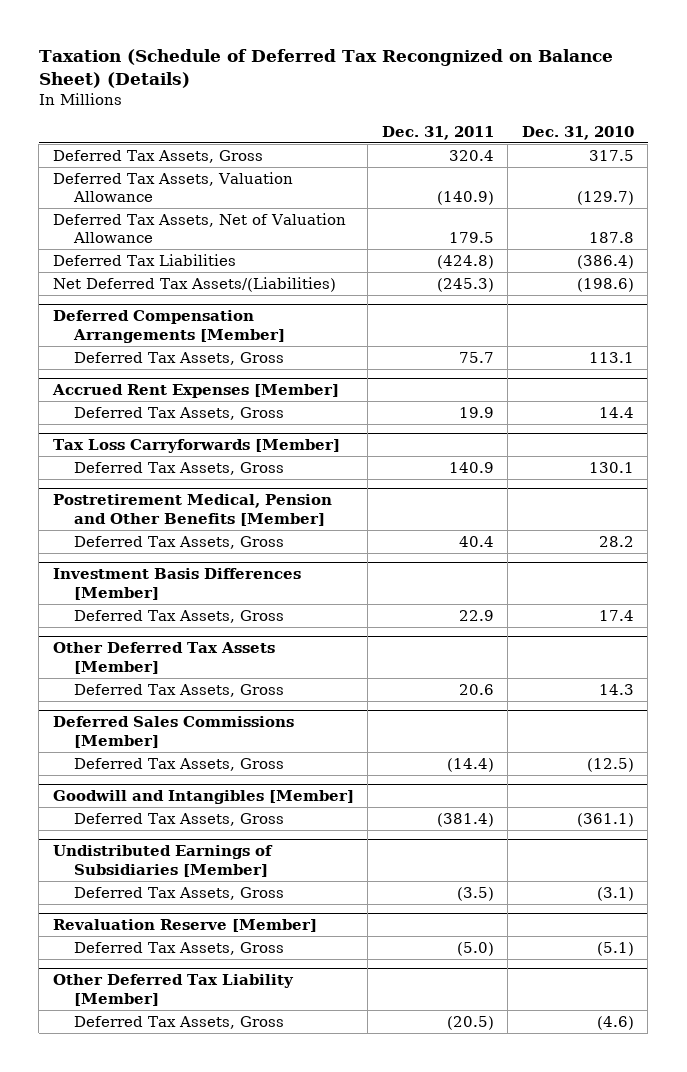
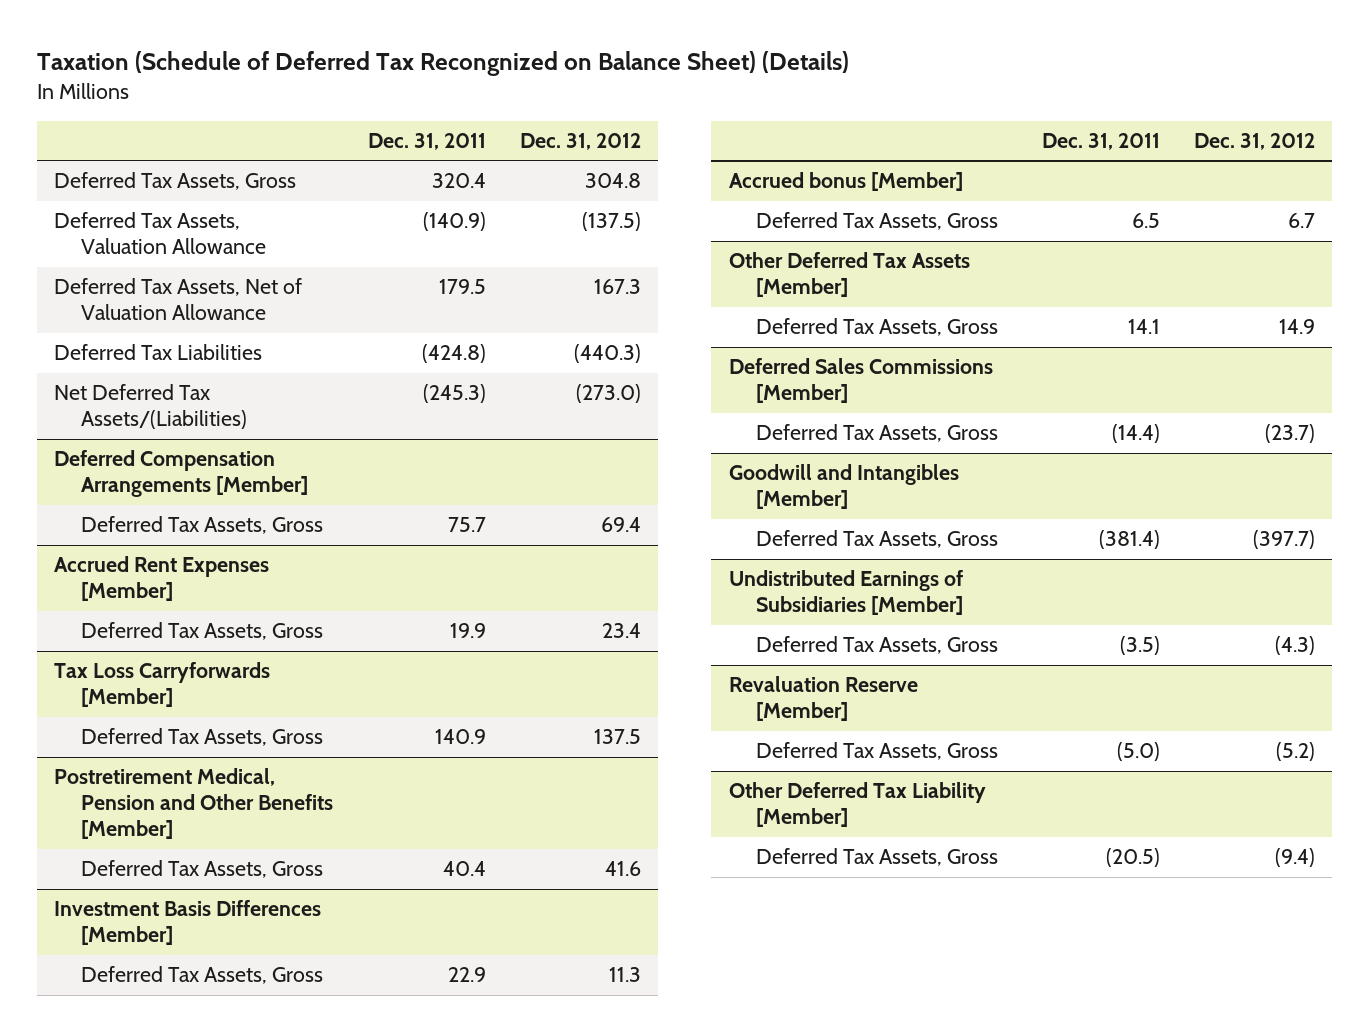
[521,125,634,140] Dec. 31, 2010 -> none
none -> [519,132,641,150] Dec. 31, 2012
none -> [728,172,963,192] Accrued bonus [Member]
none -> [755,212,998,231] Deferred Tax Assets, Gross
[458,683,494,695] 20.6 -> [1128,319,1161,335] 14.1

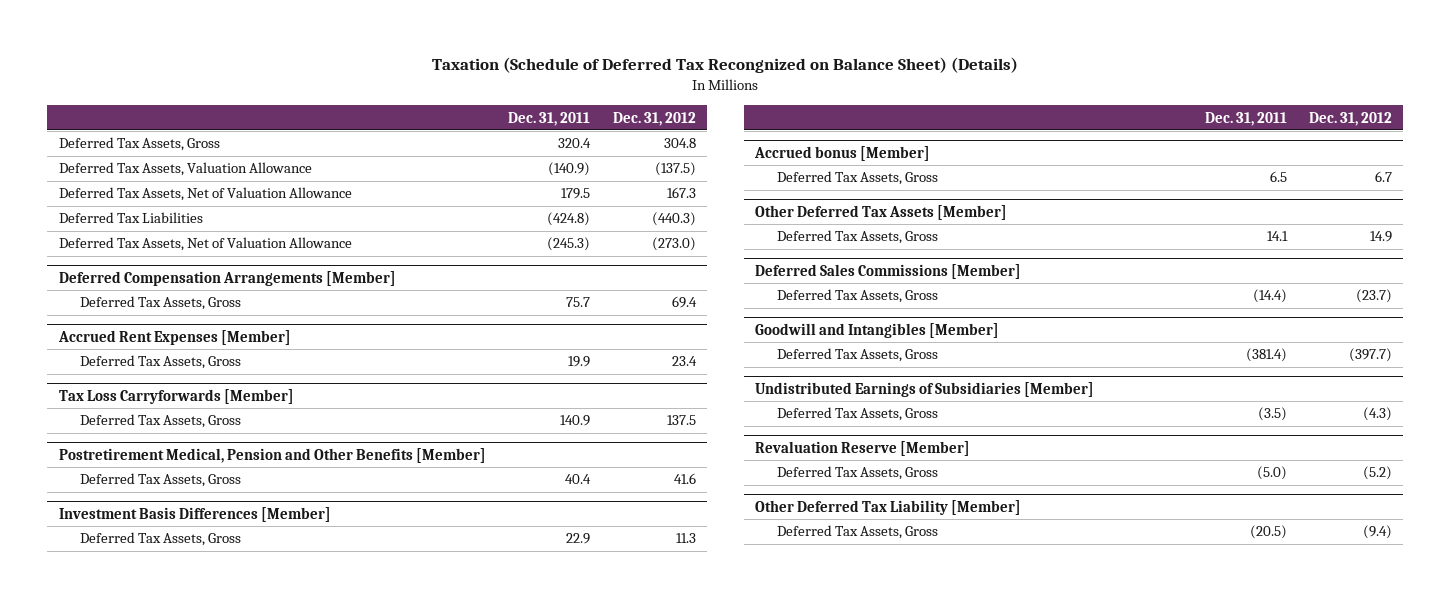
[54,384,248,430] Net Deferred Tax Assets/(Liabilities) -> [58,237,352,252] Deferred Tax Assets, Net of Valuation Allowance

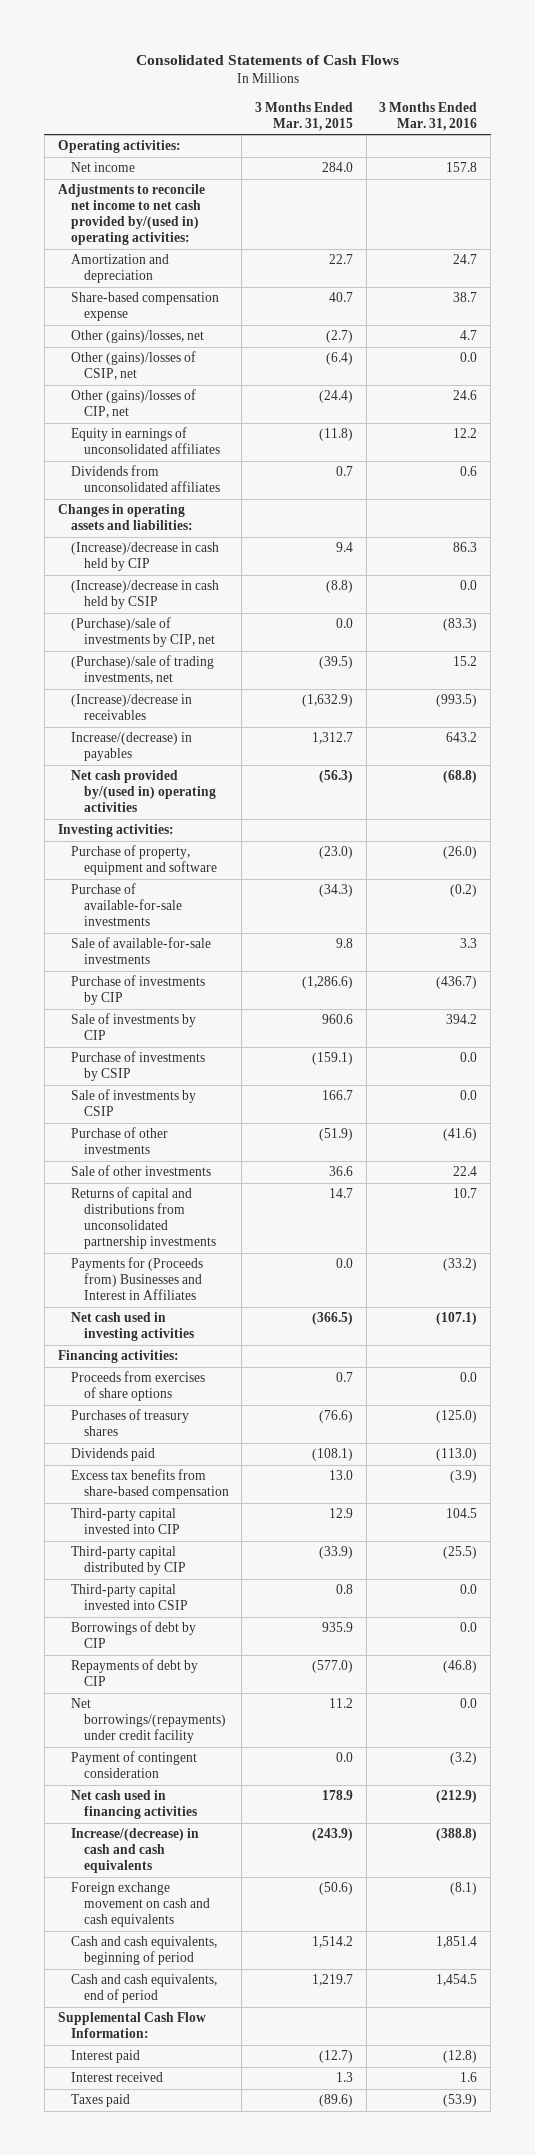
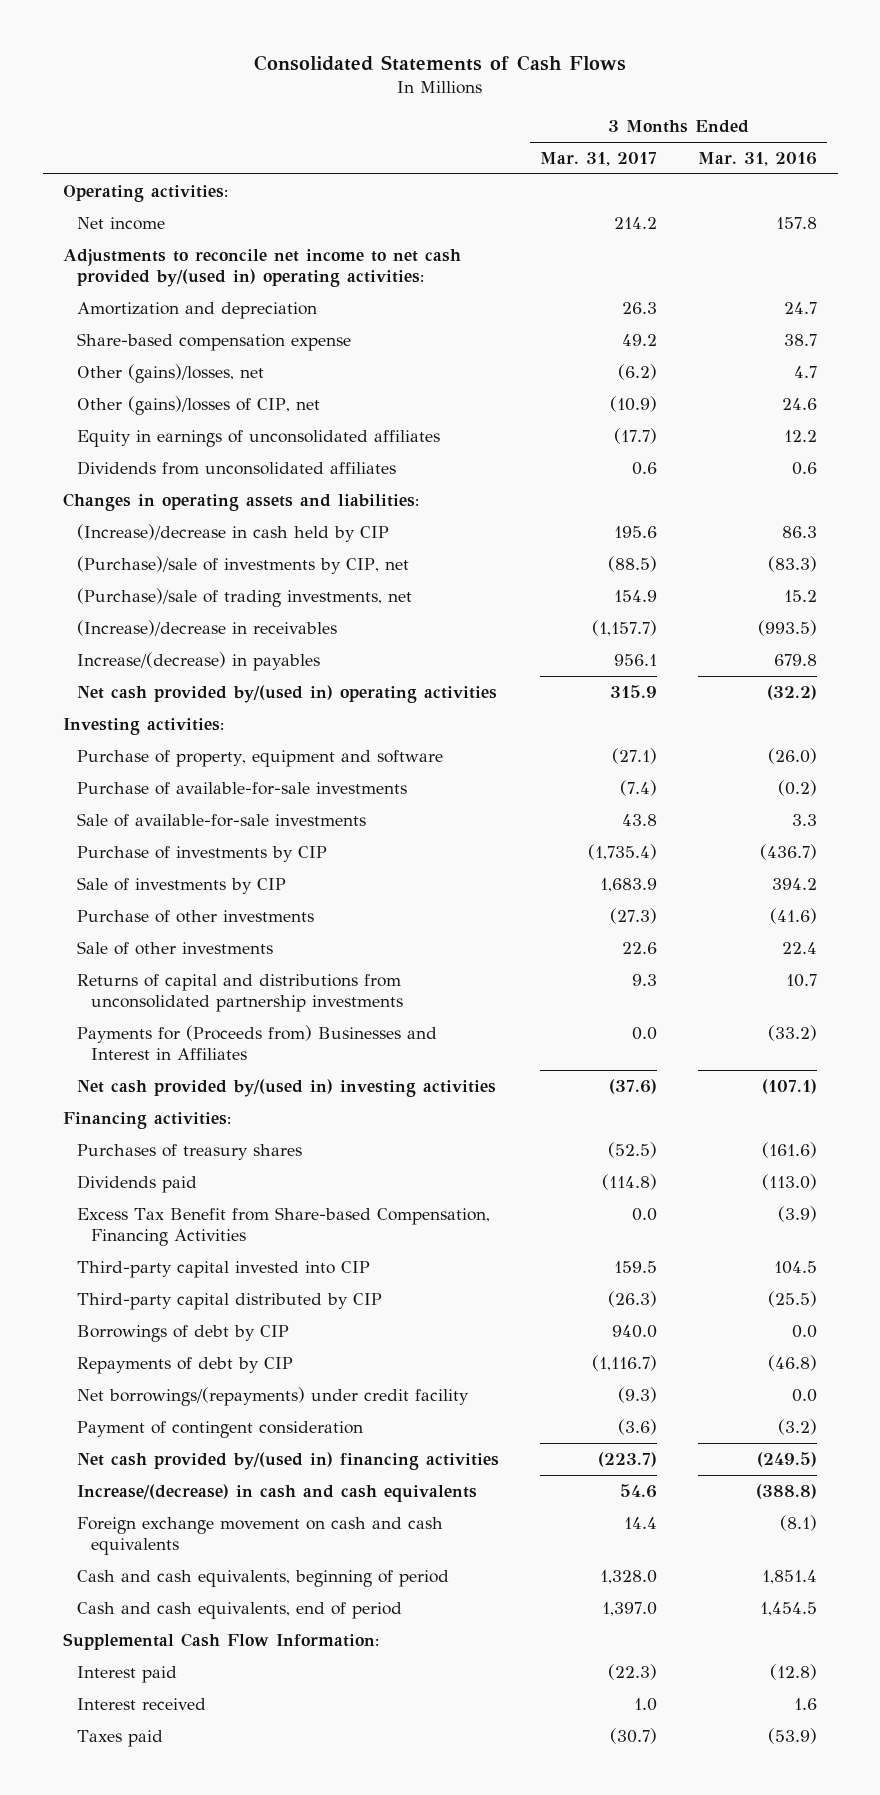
[254,101,353,131] 3 Months Ended Mar. 31, 2015 -> none
none -> [540,151,658,166] Mar. 31, 2017
[70,351,196,381] Other (gains)/losses of CSIP, net -> none
[70,580,219,610] (Increase)/decrease in cash held by CSIP -> none
[446,732,478,743] 643.2 -> [774,653,818,666] 679.8
[443,770,478,784] (68.8) -> [767,684,818,700] (32.2)
[70,1051,205,1082] Purchase of investments by CSIP -> none
[70,1089,196,1117] Sale of investments by CSIP -> none
[70,1312,194,1342] Net cash used in investing activities -> [77,1078,497,1097] Net cash provided by/(used in) investing activities
[70,1371,205,1402] Proceeds from exercises of share options -> none
[436,1410,478,1424] (125.0) -> [762,1141,818,1158] (161.6)
[70,1469,229,1500] Excess tax benefits from share-based compensation -> [77,1206,491,1246] Excess Tax Benefit from Share-based Compensation, Financing Activities
[70,1584,188,1611] Third-party capital invested into CSIP -> none
[70,1790,197,1820] Net cash used in financing activities -> [77,1451,500,1470] Net cash provided by/(used in) financing activities
[436,1790,478,1804] (212.9) -> [757,1451,818,1467] (249.5)

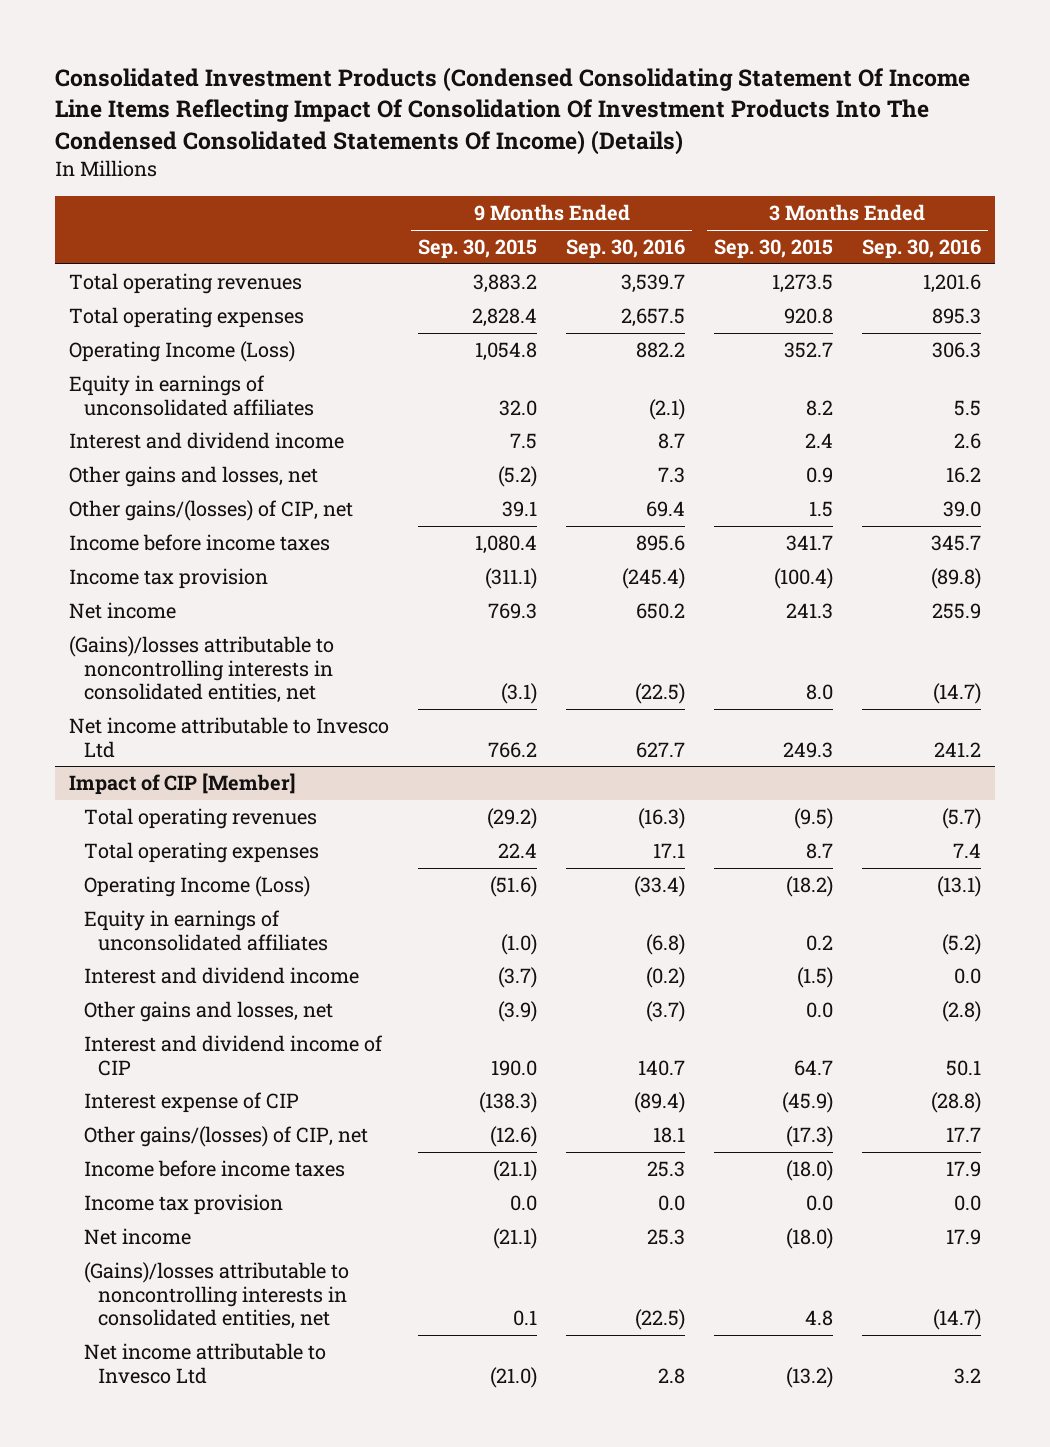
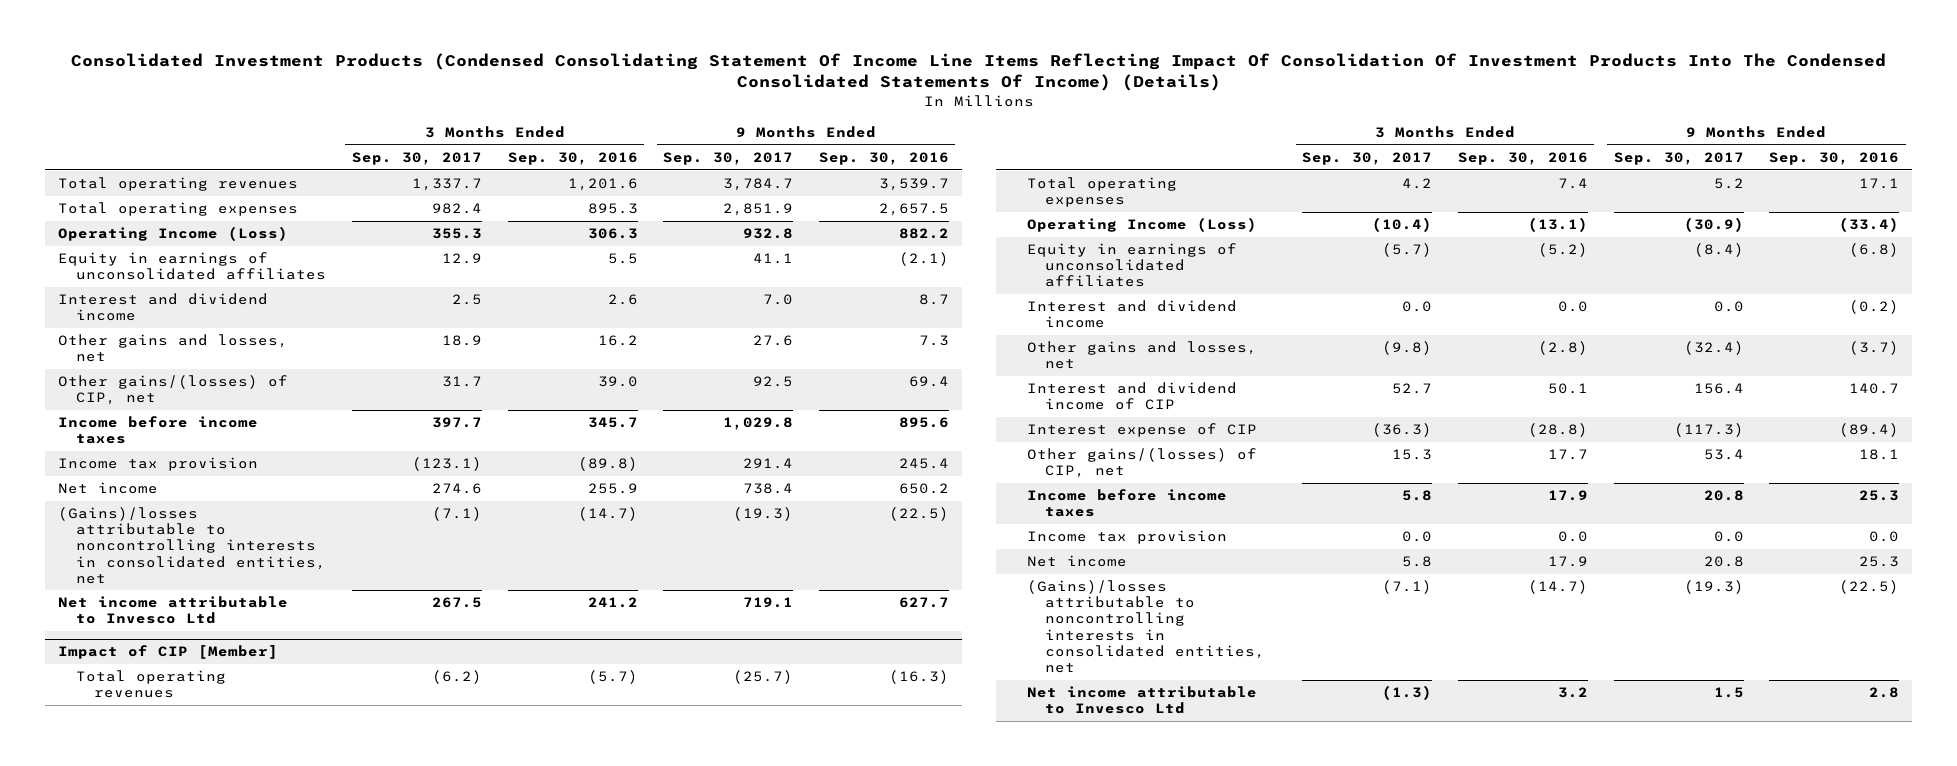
[418,239,538,260] Sep. 30, 2015 -> none
[713,239,833,260] Sep. 30, 2015 -> none
none -> [351,151,482,165] Sep. 30, 2017
none -> [663,151,794,165] Sep. 30, 2017
[621,568,685,590] (245.4) -> [898,458,949,470] 245.4

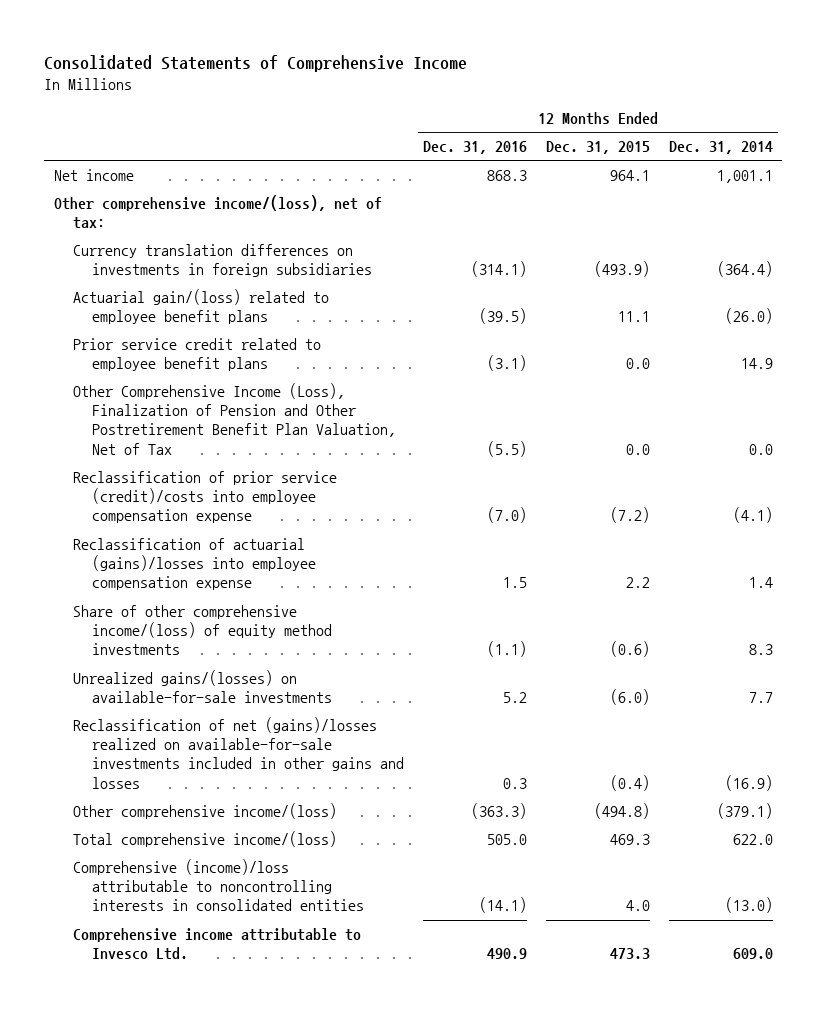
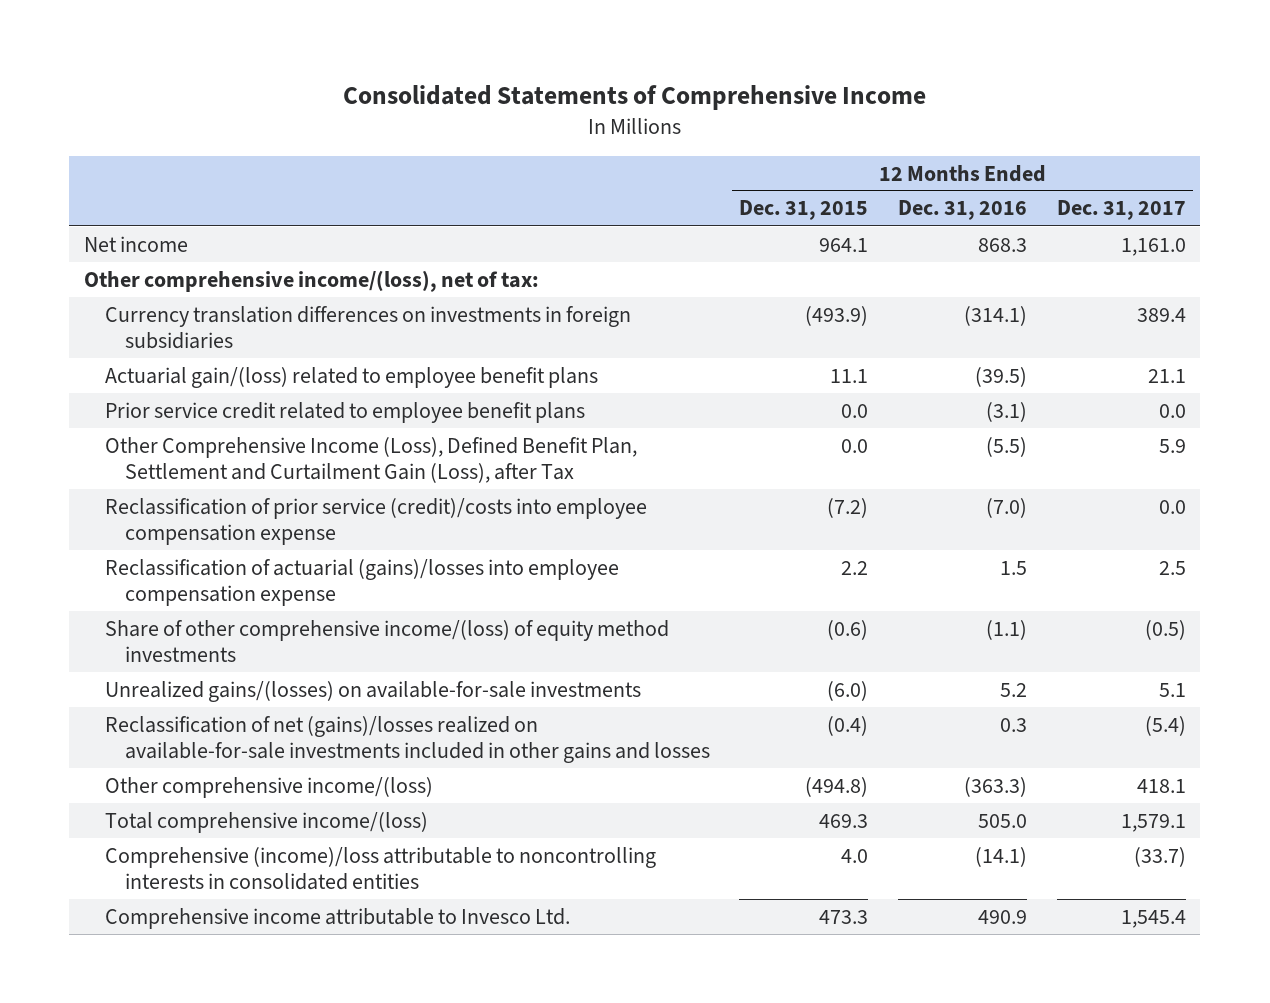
[668,141,773,155] Dec. 31, 2014 -> none
none -> [1056,200,1186,221] Dec. 31, 2017
[72,382,397,455] Other Comprehensive Income (Loss), Finalization of Pension and Other Postretirement Benefit Plan Valuation, Net of Tax -> [104,436,637,483] Other Comprehensive Income (Loss), Defined Benefit Plan, Settlement and Curtailment Gain (Loss), after Tax

